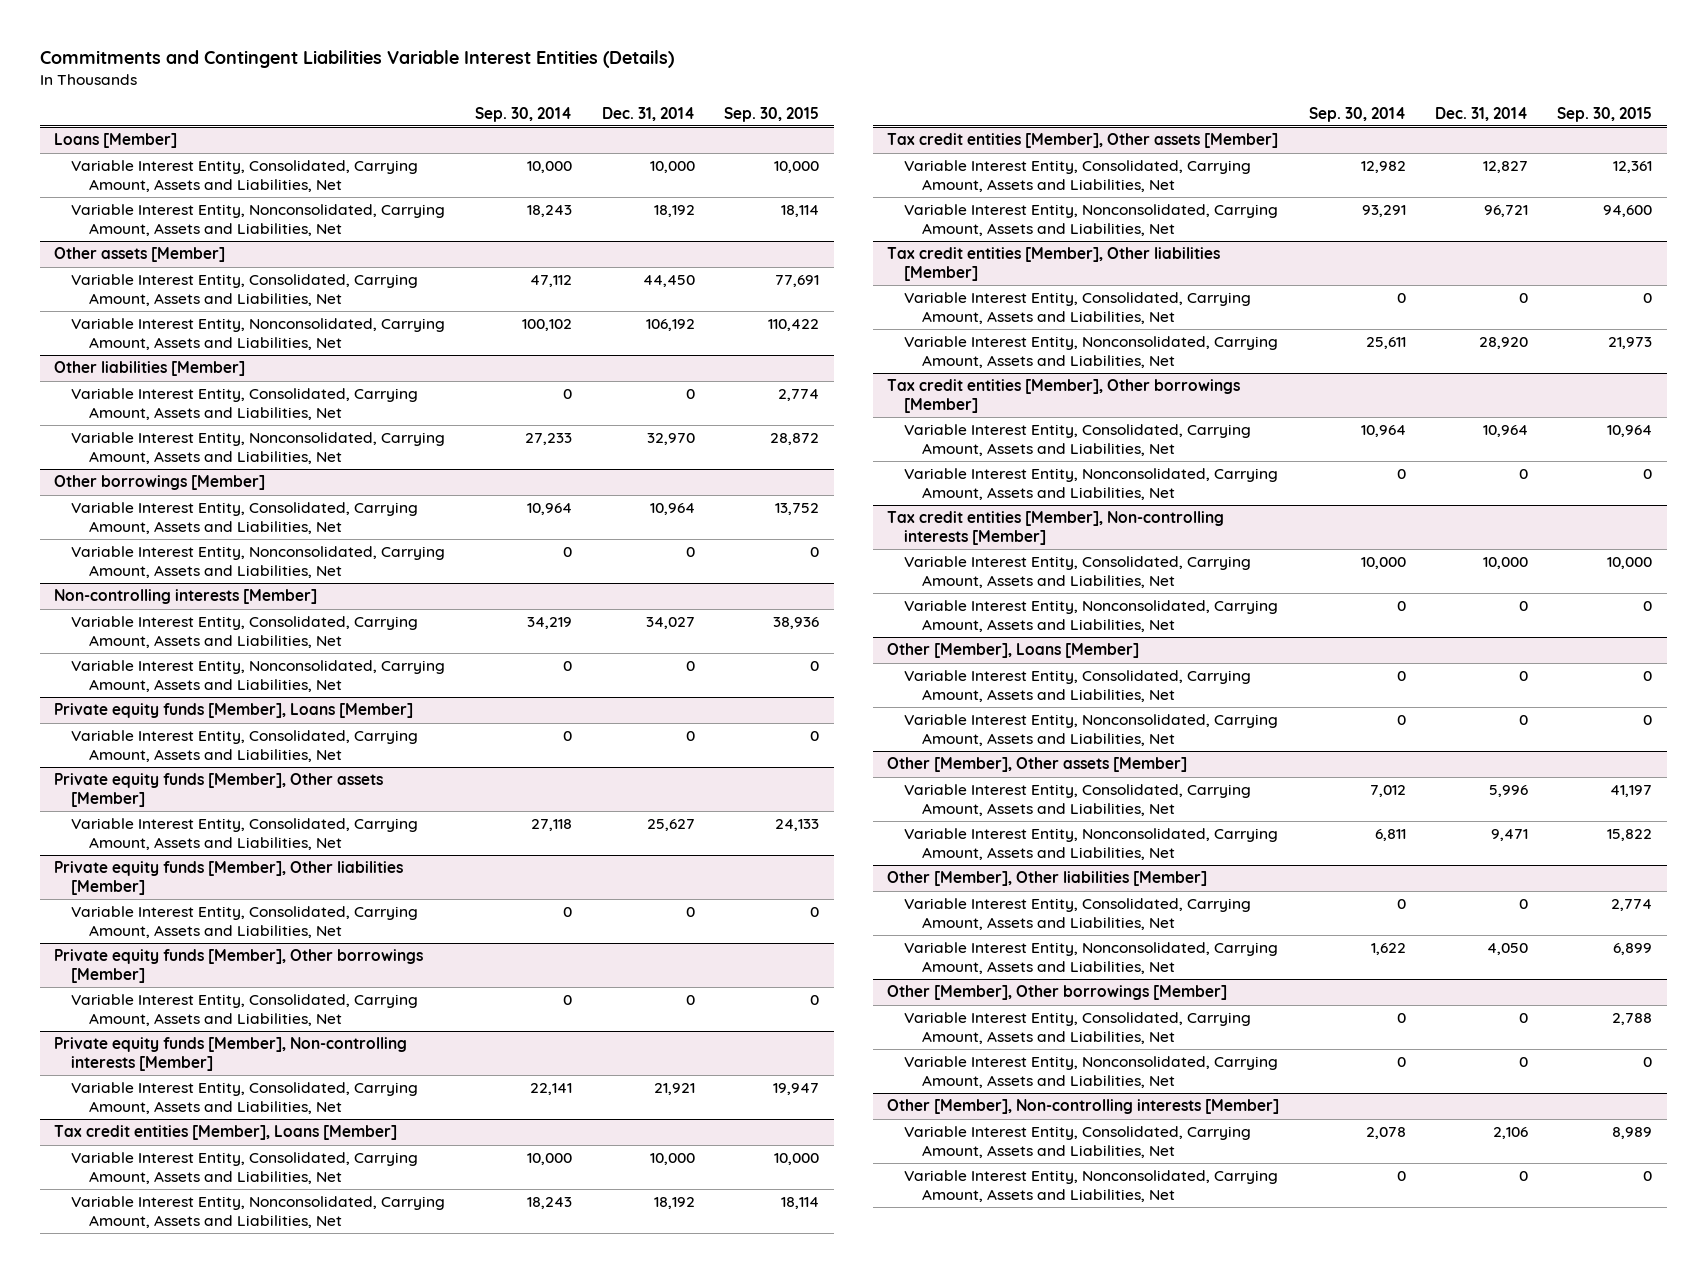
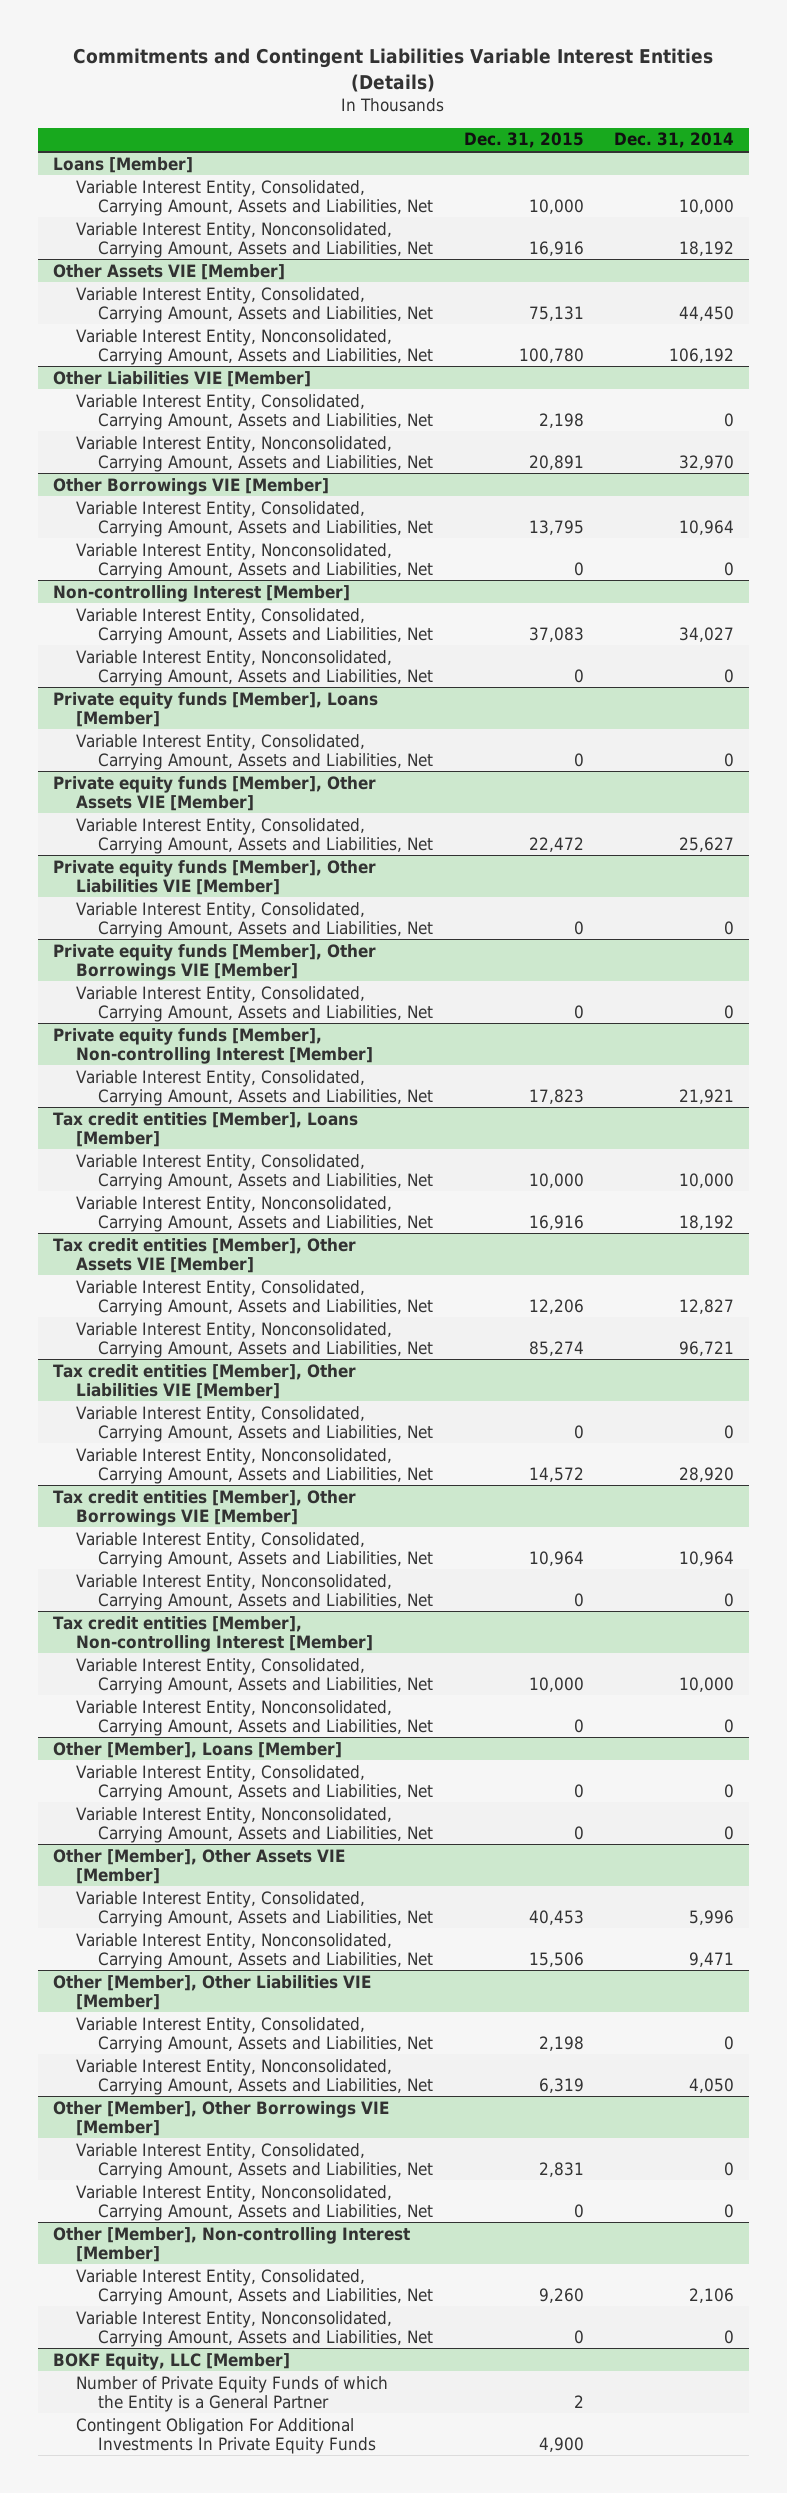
[475,106,573,122] Sep. 30, 2014 -> none
[724,106,820,122] Sep. 30, 2015 -> none
none -> [463,132,584,149] Dec. 31, 2015
[54,247,226,263] Other assets [Member] -> [52,263,285,280] Other Assets VIE [Member]
[54,361,246,377] Other liabilities [Member] -> [52,370,311,387] Other Liabilities VIE [Member]
[54,475,266,491] Other borrowings [Member] -> [52,477,329,495] Other Borrowings VIE [Member]
[54,589,318,605] Non-controlling interests [Member] -> [52,584,350,602] Non-controlling Interest [Member]
[54,773,384,807] Private equity funds [Member], Other assets [Member] -> [52,775,376,811] Private equity funds [Member], Other Assets VIE [Member]
[54,861,404,895] Private equity funds [Member], Other liabilities [Member] -> [52,859,376,895] Private equity funds [Member], Other Liabilities VIE [Member]
[54,949,424,983] Private equity funds [Member], Other borrowings [Member] -> [52,943,376,980] Private equity funds [Member], Other Borrowings VIE [Member]
[54,1037,408,1071] Private equity funds [Member], Non-controlling interests [Member] -> [52,1027,373,1064] Private equity funds [Member], Non-controlling Interest [Member]
[887,133,1279,149] Tax credit entities [Member], Other assets [Member] -> [52,1237,356,1273] Tax credit entities [Member], Other Assets VIE [Member]
[887,247,1221,281] Tax credit entities [Member], Other liabilities [Member] -> [52,1363,356,1399] Tax credit entities [Member], Other Liabilities VIE [Member]
[887,379,1241,413] Tax credit entities [Member], Other borrowings [Member] -> [52,1489,356,1526] Tax credit entities [Member], Other Borrowings VIE [Member]
[887,511,1225,545] Tax credit entities [Member], Non-controlling interests [Member] -> [52,1615,373,1652] Tax credit entities [Member], Non-controlling Interest [Member]
[887,757,1188,773] Other [Member], Other assets [Member] -> [52,1848,345,1884] Other [Member], Other Assets VIE [Member]
[887,871,1208,887] Other [Member], Other liabilities [Member] -> [52,1974,371,2010] Other [Member], Other Liabilities VIE [Member]
[887,985,1228,1001] Other [Member], Other borrowings [Member] -> [52,2100,389,2136] Other [Member], Other Borrowings VIE [Member]
[887,1099,1280,1115] Other [Member], Non-controlling interests [Member] -> [52,2226,410,2262] Other [Member], Non-controlling Interest [Member]
none -> [52,2352,290,2370] BOKF Equity, LLC [Member]
none -> [75,2375,388,2412] Number of Private Equity Funds of which the Entity is a General Partner
none -> [75,2417,377,2454] Contingent Obligation For Additional Investments In Private Equity Funds

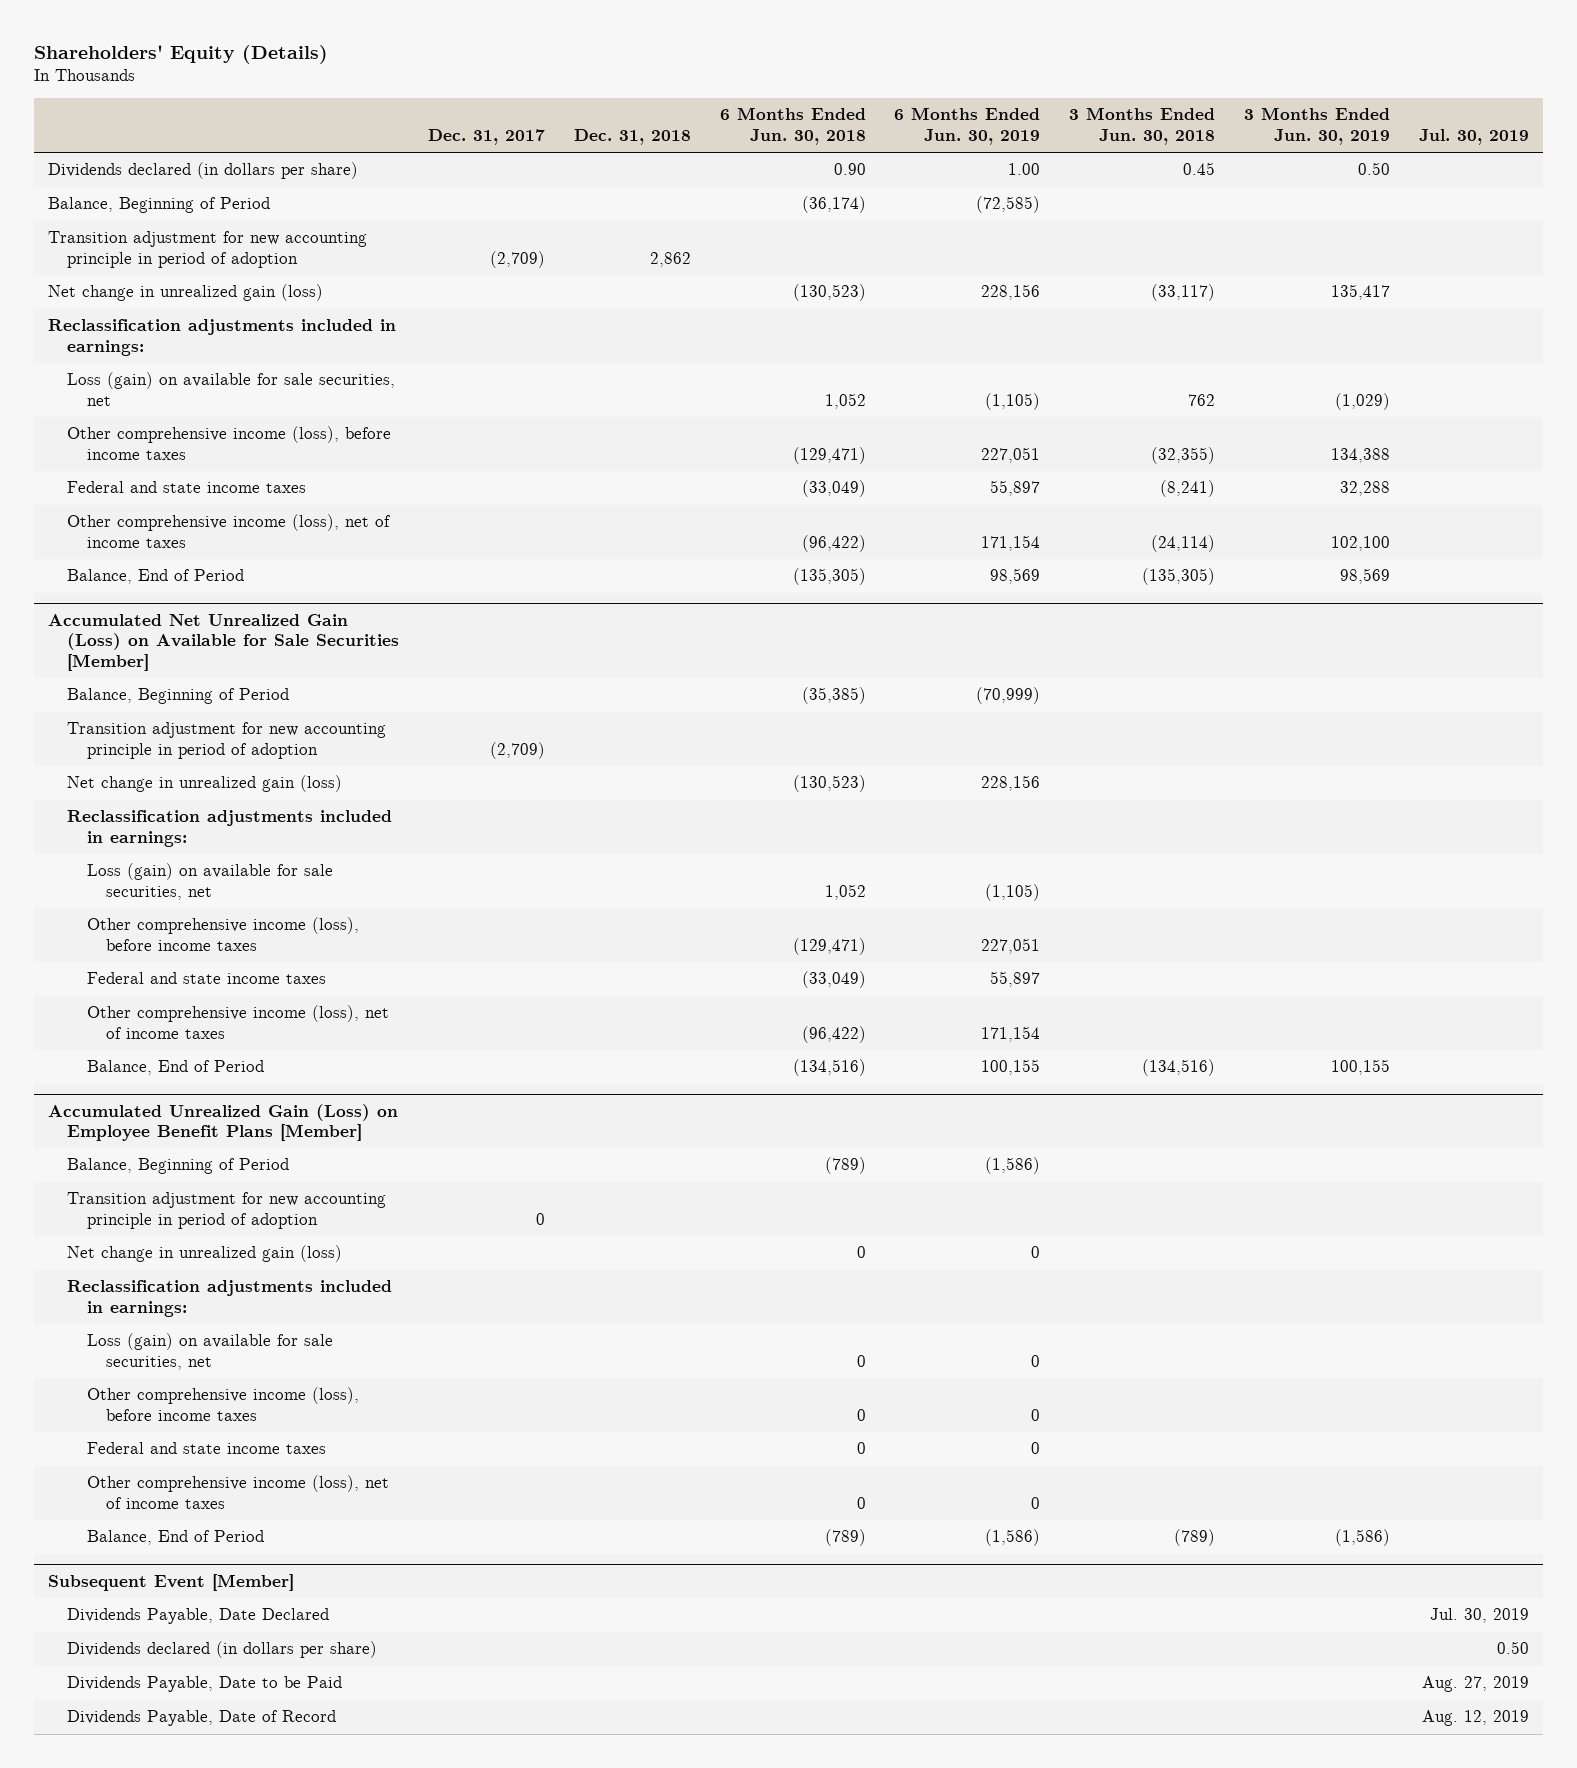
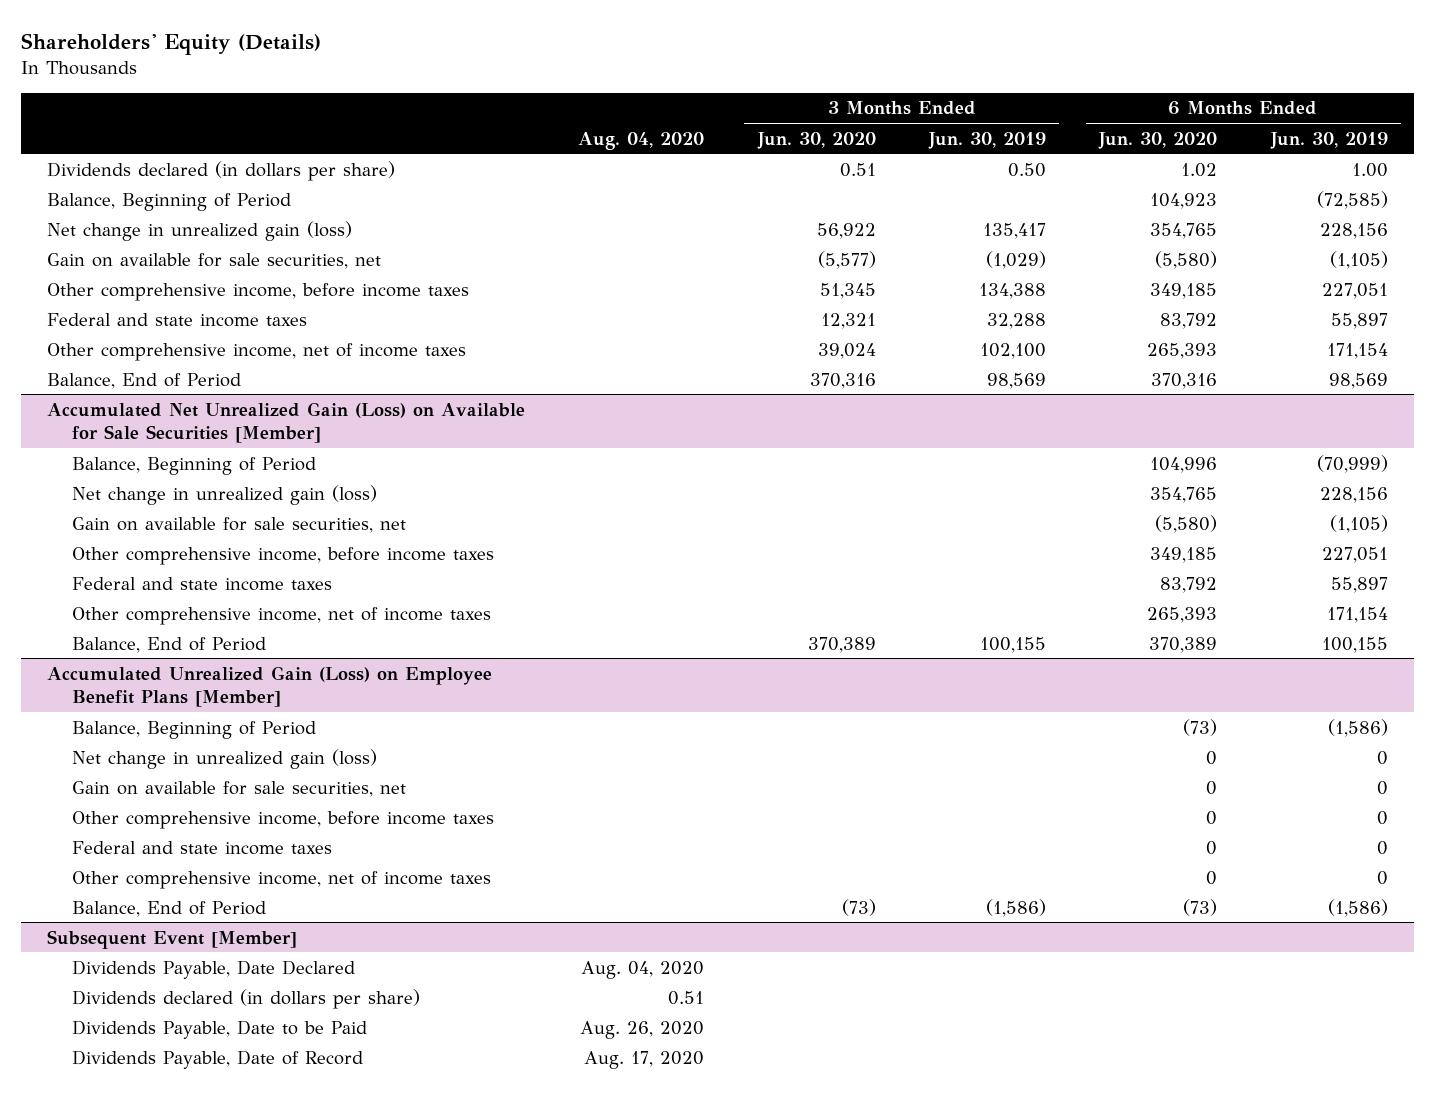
[428,128,546,145] Dec. 31, 2017 -> none
[573,128,691,145] Dec. 31, 2018 -> none
[719,107,866,145] 6 Months Ended Jun. 30, 2018 -> none
[1069,107,1216,145] 3 Months Ended Jun. 30, 2018 -> none
[1418,128,1529,145] Jul. 30, 2019 -> none
none -> [578,131,705,150] Aug. 04, 2020
none -> [756,131,876,149] Jun. 30, 2020
none -> [1098,131,1218,149] Jun. 30, 2020
[48,231,368,268] Transition adjustment for new accounting principle in period of adoption -> none
[48,319,397,356] Reclassification adjustments included in earnings: -> none
[67,372,396,406] Loss (gain) on available for sale securities, net -> [47,252,382,269] Gain on available for sale securities, net
[67,426,392,460] Other comprehensive income (loss), before income taxes -> [47,282,470,301] Other comprehensive income, before income taxes
[67,514,392,548] Other comprehensive income (loss), net of income taxes -> [47,342,467,361] Other comprehensive income, net of income taxes
[67,722,387,759] Transition adjustment for new accounting principle in period of adoption -> none
[67,810,393,847] Reclassification adjustments included in earnings: -> none
[86,863,333,900] Loss (gain) on available for sale securities, net -> [72,516,407,533] Gain on available for sale securities, net
[86,917,359,951] Other comprehensive income (loss), before income taxes -> [72,546,495,565] Other comprehensive income, before income taxes
[86,1005,389,1039] Other comprehensive income (loss), net of income taxes -> [72,606,492,625] Other comprehensive income, net of income taxes
[67,1192,387,1229] Transition adjustment for new accounting principle in period of adoption -> none
[67,1280,393,1317] Reclassification adjustments included in earnings: -> none
[86,1333,333,1370] Loss (gain) on available for sale securities, net -> [72,780,407,797] Gain on available for sale securities, net
[86,1387,359,1421] Other comprehensive income (loss), before income taxes -> [72,810,495,829] Other comprehensive income, before income taxes
[86,1475,389,1509] Other comprehensive income (loss), net of income taxes -> [72,870,492,889] Other comprehensive income, net of income taxes

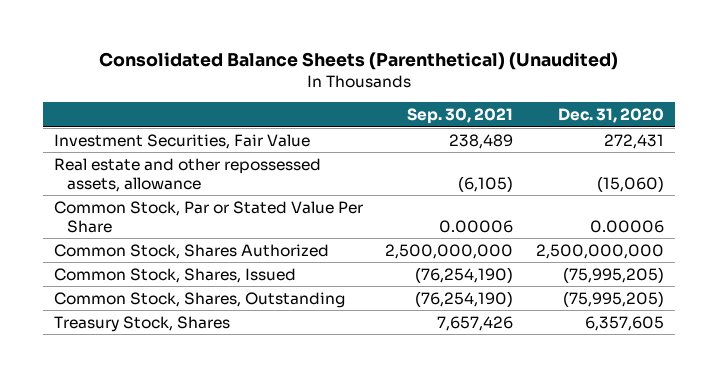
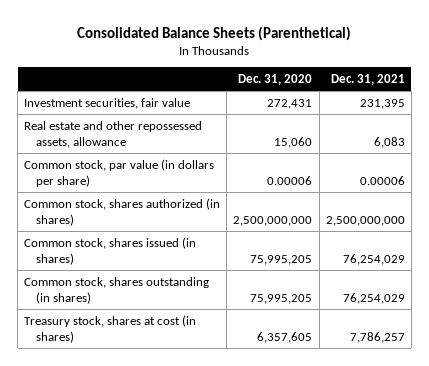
[98,52,618,71] Consolidated Balance Sheets (Parenthetical) (Unaudited) -> [77,25,352,41] Consolidated Balance Sheets (Parenthetical)
[407,108,514,125] Sep. 30, 2021 -> none
none -> [330,74,405,86] Dec. 31, 2021
[53,133,310,149] Investment Securities, Fair Value -> [24,97,191,109] Investment securities, fair value
[596,175,664,192] (15,060) -> [274,136,313,148] 15,060
[53,200,363,233] Common Stock, Par or Stated Value Per Share -> [24,158,215,187] Common stock, par value (in dollars per share)
[53,243,329,259] Common Stock, Shares Authorized -> [24,197,221,226] Common stock, shares authorized (in shares)
[53,267,296,283] Common Stock, Shares, Issued -> [24,236,197,265] Common stock, shares issued (in shares)
[562,266,664,283] (75,995,205) -> [250,254,313,265] 75,995,205
[53,291,345,308] Common Stock, Shares, Outstanding -> [24,276,210,304] Common stock, shares outstanding (in shares)
[562,290,664,307] (75,995,205) -> [250,293,313,304] 75,995,205
[53,315,230,332] Treasury Stock, Shares -> [24,314,197,343] Treasury stock, shares at cost (in shares)

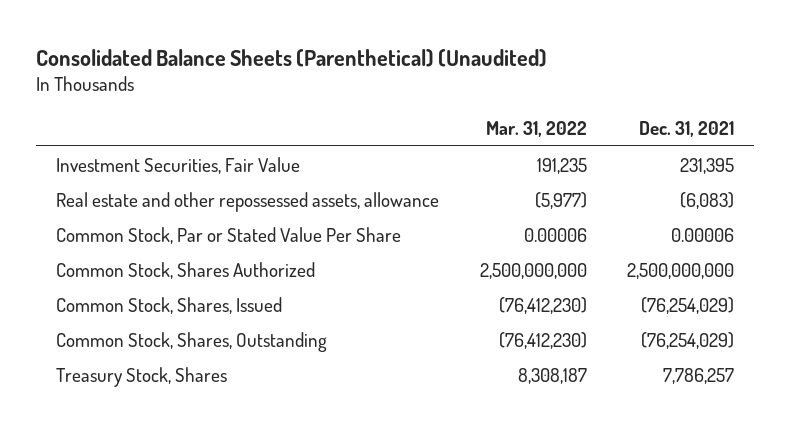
[77,25,352,41] Consolidated Balance Sheets (Parenthetical) -> [36,48,548,67] Consolidated Balance Sheets (Parenthetical) (Unaudited)
[238,74,313,86] Dec. 31, 2020 -> none
none -> [485,120,587,137] Mar. 31, 2022
[24,97,191,109] Investment securities, fair value -> [56,156,301,174] Investment Securities, Fair Value
[373,136,405,148] 6,083 -> [680,191,735,209] (6,083)
[24,158,215,187] Common stock, par value (in dollars per share) -> [56,226,402,244] Common Stock, Par or Stated Value Per Share
[24,197,221,226] Common stock, shares authorized (in shares) -> [56,261,316,279] Common Stock, Shares Authorized
[24,236,197,265] Common stock, shares issued (in shares) -> [56,296,283,314] Common Stock, Shares, Issued
[342,253,405,265] 76,254,029 -> [641,296,735,314] (76,254,029)
[24,276,210,304] Common stock, shares outstanding (in shares) -> [56,331,328,352] Common Stock, Shares, Outstanding
[342,292,405,304] 76,254,029 -> [641,331,735,349] (76,254,029)
[24,314,197,343] Treasury stock, shares at cost (in shares) -> [56,366,228,387] Treasury Stock, Shares

